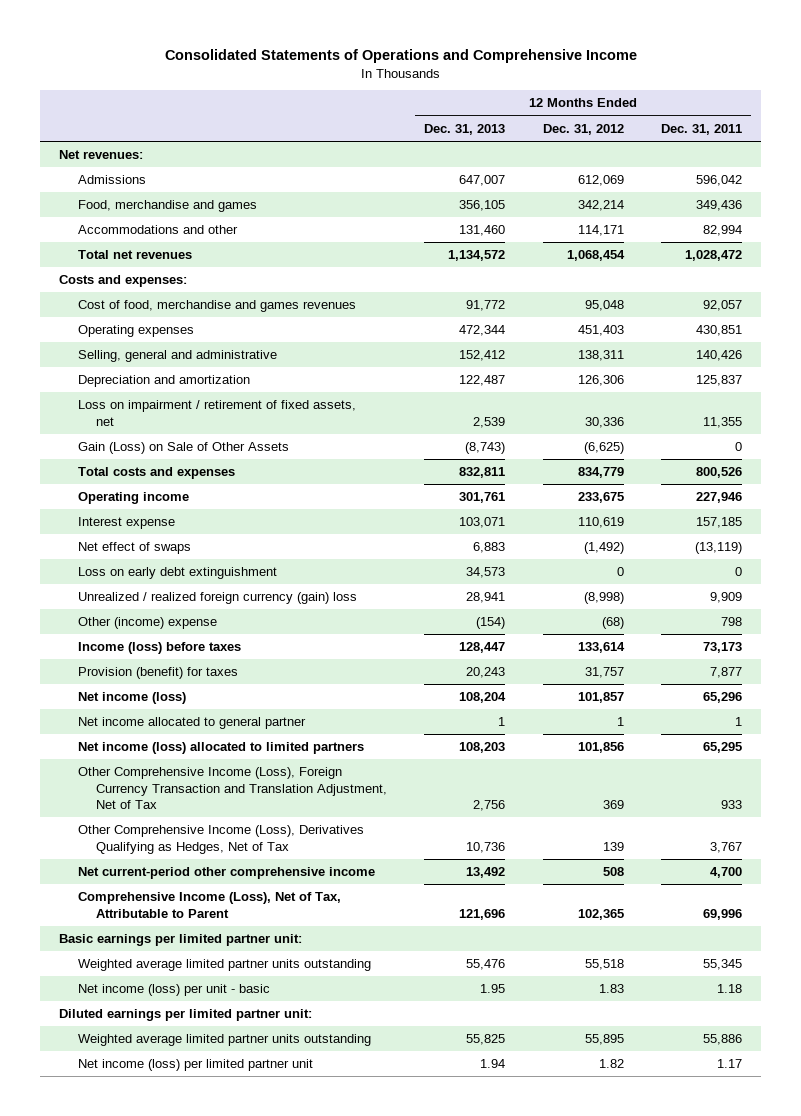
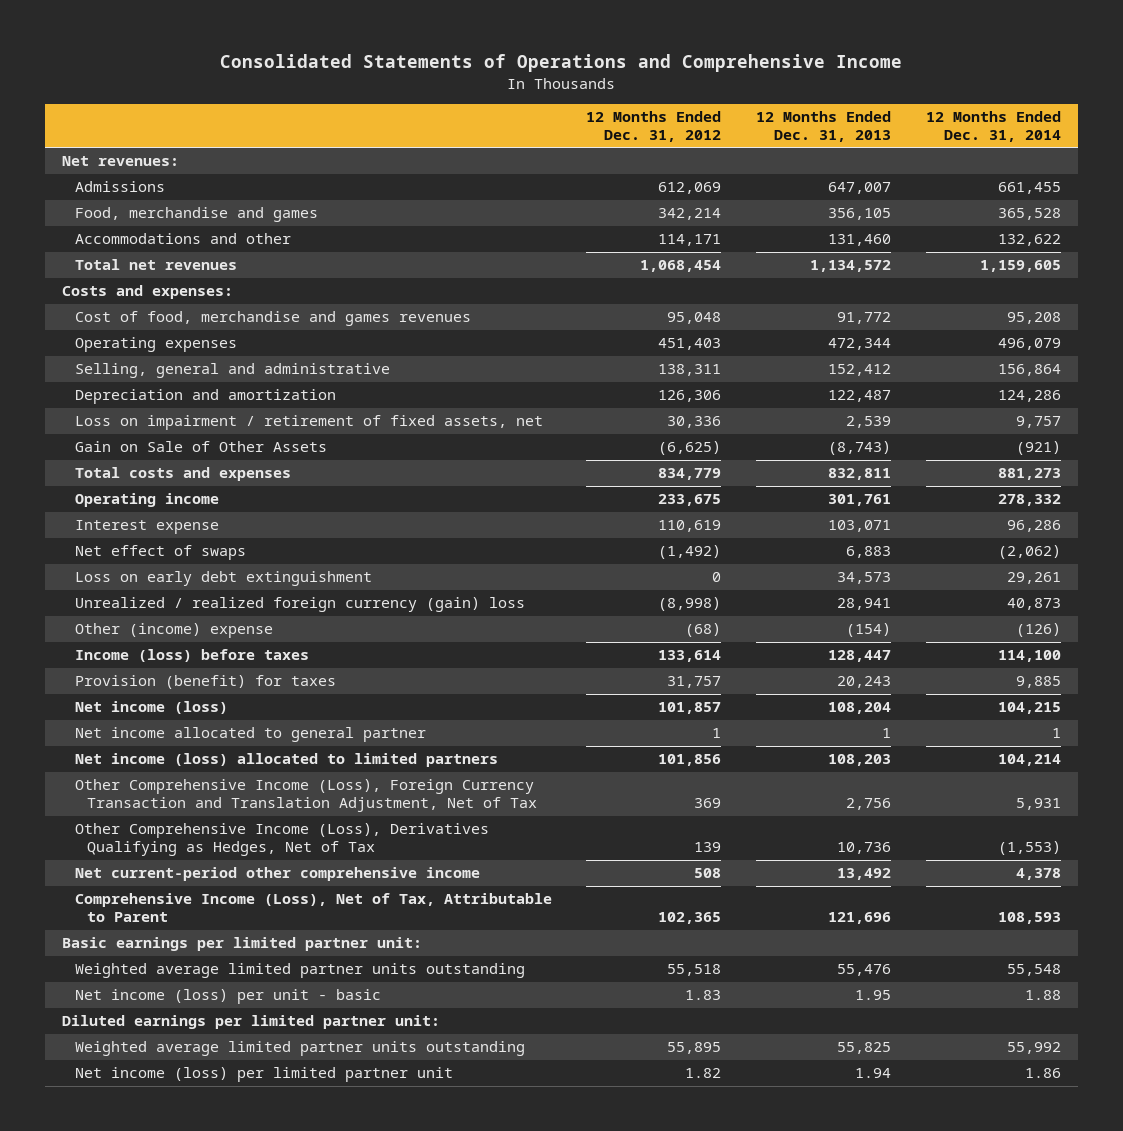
[661,123,743,135] Dec. 31, 2011 -> none
none -> [925,111,1061,142] 12 Months Ended Dec. 31, 2014
[77,442,289,455] Gain (Loss) on Sale of Other Assets -> [74,441,327,453] Gain on Sale of Other Assets

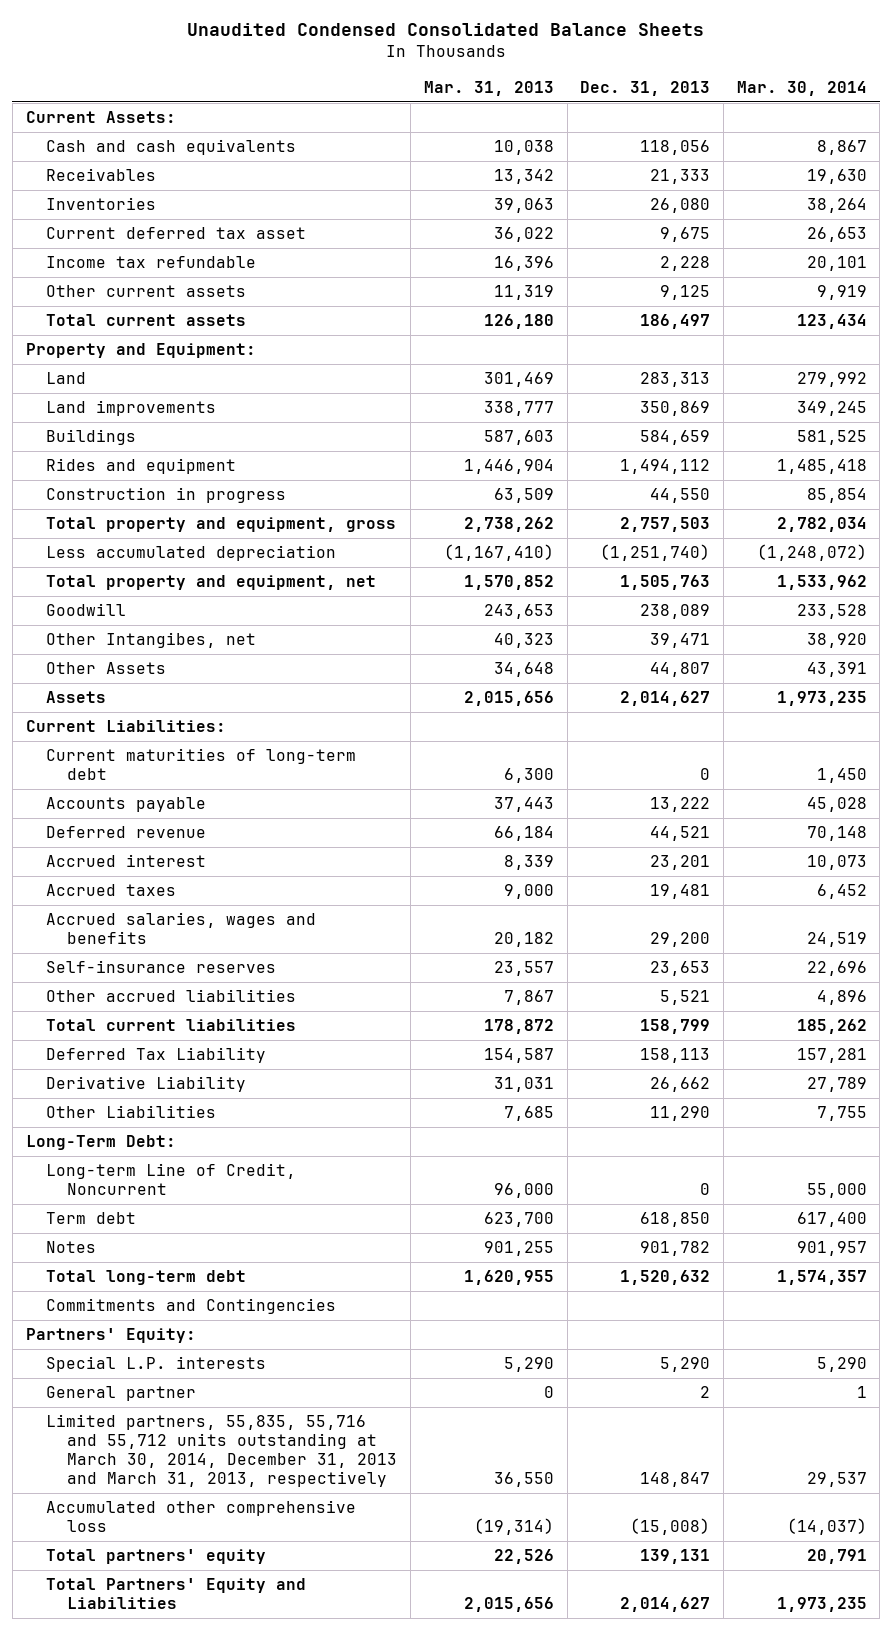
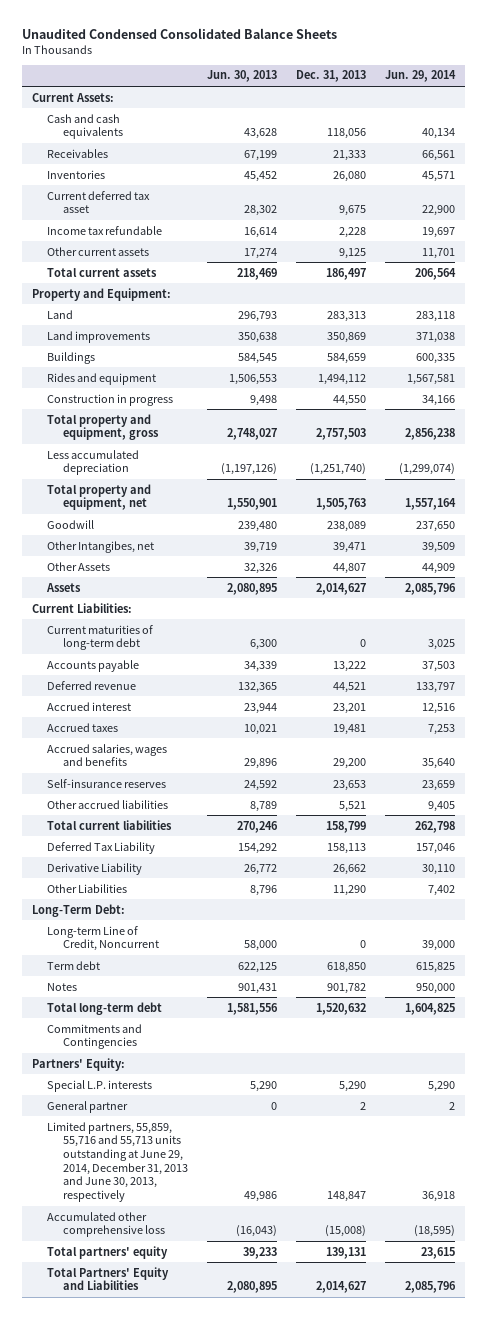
[423,80,554,96] Mar. 31, 2013 -> none
[736,80,867,96] Mar. 30, 2014 -> none
none -> [206,70,277,83] Jun. 30, 2013
none -> [385,70,457,83] Jun. 29, 2014
[46,1414,398,1488] Limited partners, 55,835, 55,716 and 55,712 units outstanding at March 30, 2014, December 31, 2013 and March 31, 2013, respectively -> [47,1121,188,1203] Limited partners, 55,859, 55,716 and 55,713 units outstanding at June 29, 2014, December 31, 2013 and June 30, 2013, respectively

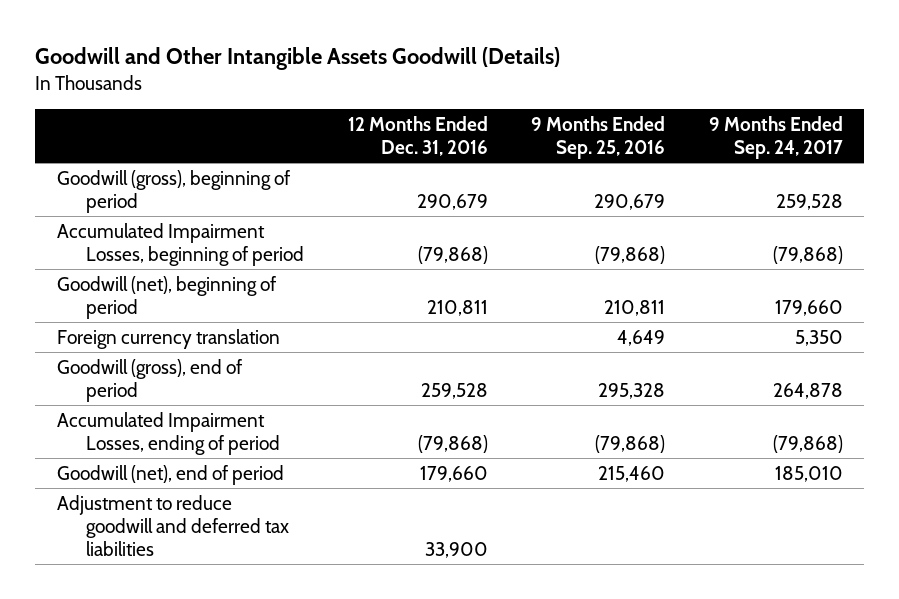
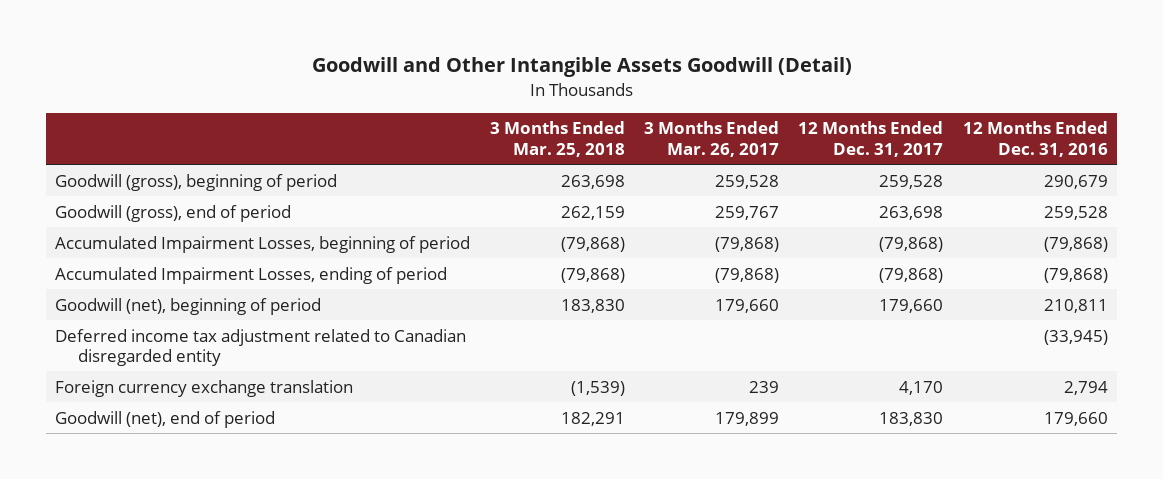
[34,47,560,71] Goodwill and Other Intangible Assets Goodwill (Details) -> [311,57,852,78] Goodwill and Other Intangible Assets Goodwill (Detail)
[531,115,666,159] 9 Months Ended Sep. 25, 2016 -> none
[708,115,843,159] 9 Months Ended Sep. 24, 2017 -> none
none -> [489,121,625,157] 3 Months Ended Mar. 25, 2018
none -> [644,121,780,157] 3 Months Ended Mar. 26, 2017
none -> [798,121,944,157] 12 Months Ended Dec. 31, 2017
[56,328,280,349] Foreign currency translation -> none
[56,222,305,266] Accumulated Impairment Losses, beginning of period -> [55,235,471,253] Accumulated Impairment Losses, beginning of period
[56,275,277,319] Goodwill (net), beginning of period -> [55,297,322,315] Goodwill (net), beginning of period
none -> [55,328,467,366] Deferred income tax adjustment related to Canadian disregarded entity
none -> [55,379,354,397] Foreign currency exchange translation
[56,494,290,556] Adjustment to reduce goodwill and deferred tax liabilities -> none

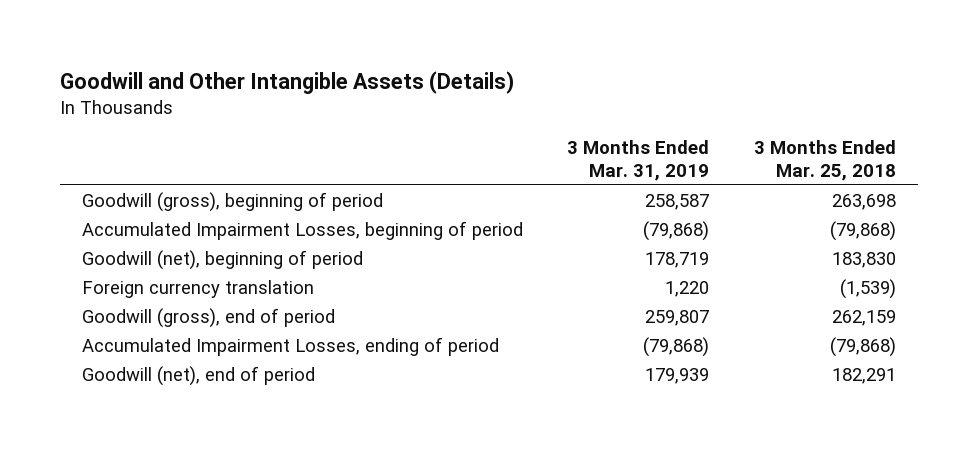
[311,57,852,78] Goodwill and Other Intangible Assets Goodwill (Detail) -> [59,70,514,94] Goodwill and Other Intangible Assets (Details)
[644,121,780,157] 3 Months Ended Mar. 26, 2017 -> none
[798,121,944,157] 12 Months Ended Dec. 31, 2017 -> none
[962,121,1108,157] 12 Months Ended Dec. 31, 2016 -> none
none -> [567,139,710,182] 3 Months Ended Mar. 31, 2019
[55,328,467,366] Deferred income tax adjustment related to Canadian disregarded entity -> none
[55,379,354,397] Foreign currency exchange translation -> [81,280,314,299] Foreign currency translation
[55,204,292,222] Goodwill (gross), end of period -> [81,308,335,329] Goodwill (gross), end of period
[55,266,448,284] Accumulated Impairment Losses, ending of period -> [81,337,499,357] Accumulated Impairment Losses, ending of period

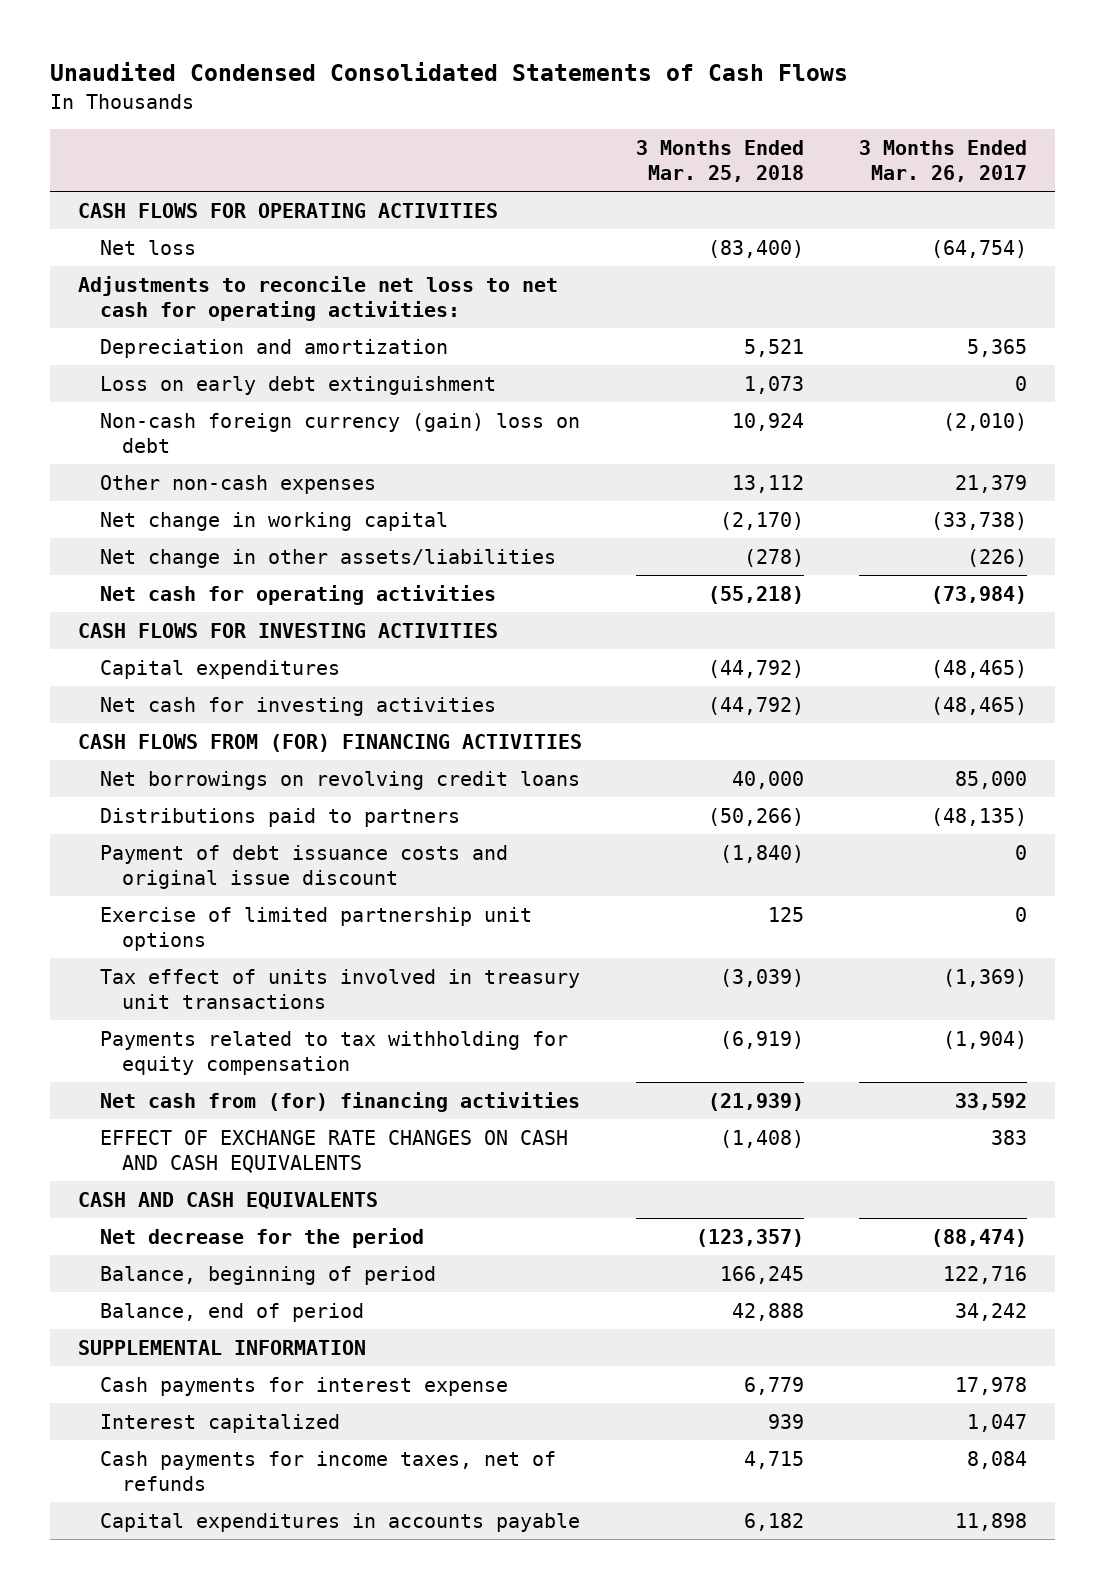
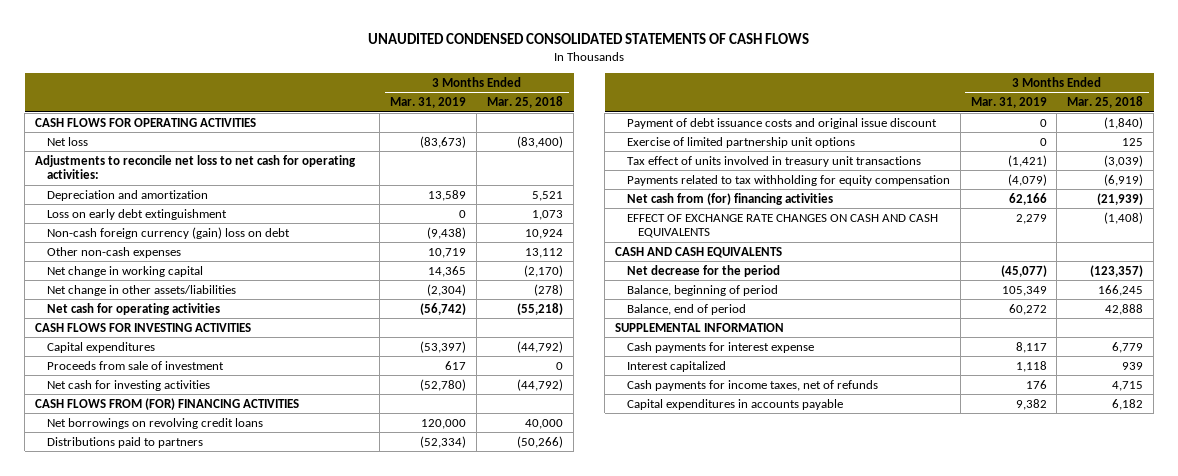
[50,62,849,82] Unaudited Condensed Consolidated Statements of Cash Flows -> [368,32,810,44] UNAUDITED CONDENSED CONSOLIDATED STATEMENTS OF CASH FLOWS
[859,139,1028,182] 3 Months Ended Mar. 26, 2017 -> none
none -> [390,97,467,109] Mar. 31, 2019
none -> [46,360,224,370] Proceeds from sale of investment

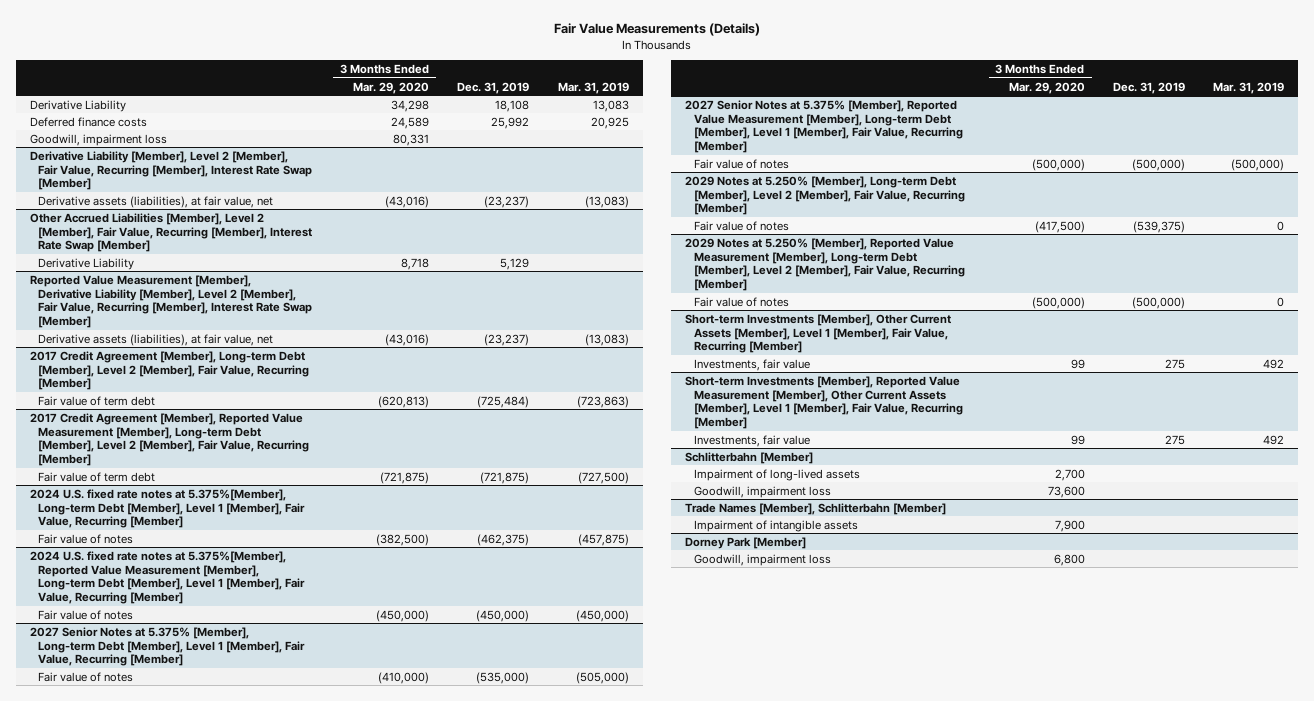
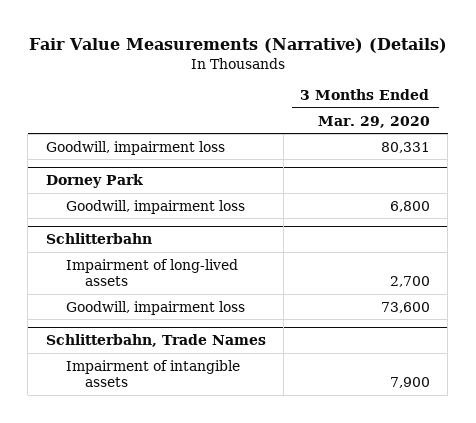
[554,23,761,37] Fair Value Measurements (Details) -> [28,37,447,53] Fair Value Measurements (Narrative) (Details)
[457,81,530,94] Dec. 31, 2019 -> none
[557,81,629,94] Mar. 31, 2019 -> none
[29,99,126,112] Derivative Liability -> none
[29,116,147,127] Deferred finance costs -> none
[29,150,312,191] Derivative Liability [Member], Level 2 [Member], Fair Value, Recurring [Member], Interest Rate Swap [Member] -> none
[37,195,273,208] Derivative assets (liabilities), at fair value, net -> none
[29,212,312,253] Other Accrued Liabilities [Member], Level 2 [Member], Fair Value, Recurring [Member], Interest Rate Swap [Member] -> none
[37,257,134,270] Derivative Liability -> none
[29,274,312,329] Reported Value Measurement [Member], Derivative Liability [Member], Level 2 [Member], Fair Value, Recurring [Member], Interest Rate Swap [Member] -> none
[37,333,273,346] Derivative assets (liabilities), at fair value, net -> none
[29,350,309,391] 2017 Credit Agreement [Member], Long-term Debt [Member], Level 2 [Member], Fair Value, Recurring [Member] -> none
[37,395,155,406] Fair value of term debt -> none
[29,412,309,467] 2017 Credit Agreement [Member], Reported Value Measurement [Member], Long-term Debt [Member], Level 2 [Member], Fair Value, Recurring [Member] -> none
[37,471,155,482] Fair value of term debt -> none
[29,488,305,529] 2024 U.S. fixed rate notes at 5.375%[Member], Long-term Debt [Member], Level 1 [Member], Fair Value, Recurring [Member] -> none
[37,533,133,544] Fair value of notes -> none
[29,550,305,605] 2024 U.S. fixed rate notes at 5.375%[Member], Reported Value Measurement [Member], Long-term Debt [Member], Level 1 [Member], Fair Value, Recurring [Member] -> none
[37,609,133,620] Fair value of notes -> none
[29,626,305,667] 2027 Senior Notes at 5.375% [Member], Long-term Debt [Member], Level 1 [Member], Fair Value, Recurring [Member] -> none
[37,671,133,682] Fair value of notes -> none
[685,99,963,154] 2027 Senior Notes at 5.375% [Member], Reported Value Measurement [Member], Long-term Debt [Member], Level 1 [Member], Fair Value, Recurring [Member] -> none
[693,158,789,169] Fair value of notes -> none
[685,175,965,216] 2029 Notes at 5.250% [Member], Long-term Debt [Member], Level 2 [Member], Fair Value, Recurring [Member] -> none
[693,220,789,231] Fair value of notes -> none
[685,237,965,292] 2029 Notes at 5.250% [Member], Reported Value Measurement [Member], Long-term Debt [Member], Level 2 [Member], Fair Value, Recurring [Member] -> none
[693,296,789,307] Fair value of notes -> none
[685,313,952,354] Short-term Investments [Member], Other Current Assets [Member], Level 1 [Member], Fair Value, Recurring [Member] -> none
[693,358,810,371] Investments, fair value -> none
[685,375,963,430] Short-term Investments [Member], Reported Value Measurement [Member], Other Current Assets [Member], Level 1 [Member], Fair Value, Recurring [Member] -> none
[693,434,810,447] Investments, fair value -> none
none -> [45,174,143,189] Dorney Park
none -> [65,199,245,214] Goodwill, impairment loss
[685,451,814,464] Schlitterbahn [Member] -> [45,233,152,245] Schlitterbahn
[685,502,947,515] Trade Names [Member], Schlitterbahn [Member] -> [45,334,266,348] Schlitterbahn, Trade Names
[685,536,807,549] Dorney Park [Member] -> none
[693,553,831,566] Goodwill, impairment loss -> none

